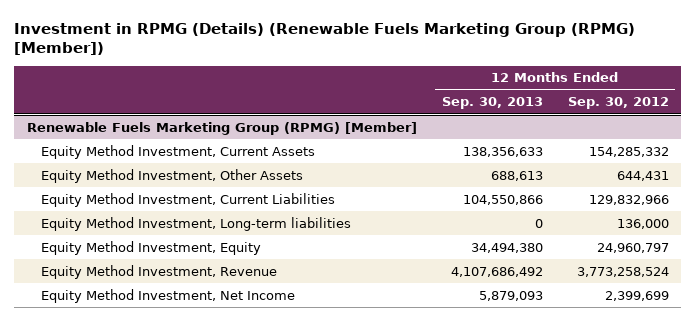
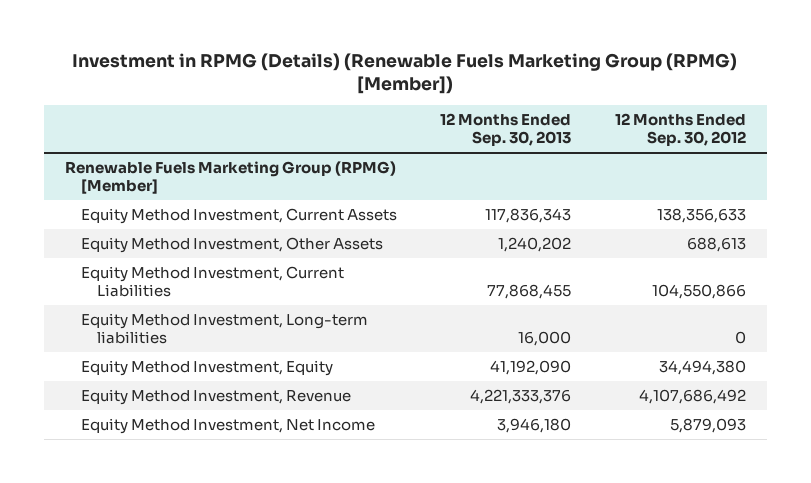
[462,146,543,157] 138,356,633 -> [485,207,572,223] 117,836,343
[588,146,669,157] 154,285,332 -> [656,207,746,223] 138,356,633
[490,170,543,181] 688,613 -> [498,236,572,252] 1,240,202
[616,170,669,181] 644,431 -> [686,236,746,252] 688,613
[462,194,543,205] 104,550,866 -> [487,284,572,300] 77,868,455
[588,194,669,205] 129,832,966 -> [651,284,746,300] 104,550,866
[534,218,543,228] 0 -> [518,331,572,347] 16,000
[616,218,669,229] 136,000 -> [734,331,746,345] 0
[470,242,543,253] 34,494,380 -> [490,359,572,375] 41,192,090
[596,242,669,253] 24,960,797 -> [658,359,746,375] 34,494,380
[450,266,543,277] 4,107,686,492 -> [470,388,572,404] 4,221,333,376
[576,266,669,277] 3,773,258,524 -> [638,388,746,404] 4,107,686,492
[478,290,543,301] 5,879,093 -> [497,417,572,433] 3,946,180
[604,290,669,301] 2,399,699 -> [669,417,746,433] 5,879,093

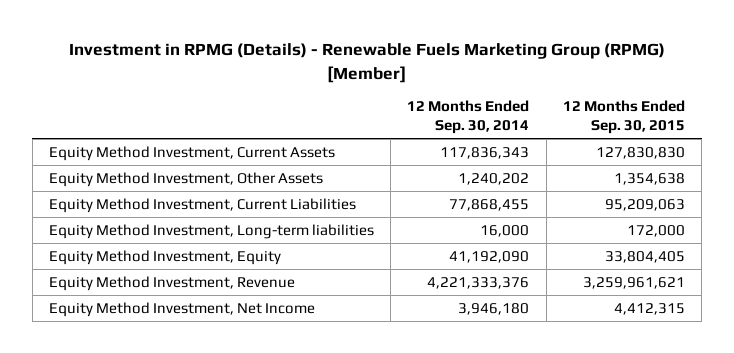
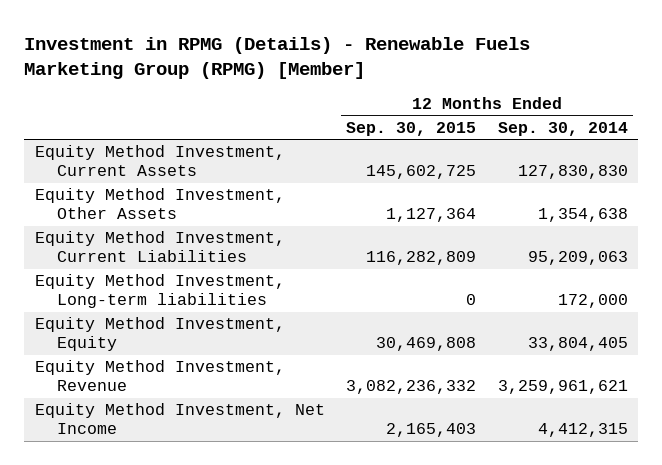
[440,146,530,159] 117,836,343 -> [517,165,628,180] 127,830,830
[595,146,685,159] 127,830,830 -> [366,165,477,180] 145,602,725
[458,172,530,185] 1,240,202 -> [537,208,628,223] 1,354,638
[613,172,685,185] 1,354,638 -> [386,208,477,223] 1,127,364
[449,198,530,211] 77,868,455 -> [527,251,628,266] 95,209,063
[604,198,685,211] 95,209,063 -> [366,251,477,266] 116,282,809
[480,224,530,237] 16,000 -> [557,294,628,309] 172,000
[626,224,685,237] 172,000 -> [466,294,477,306] 0
[449,250,530,263] 41,192,090 -> [527,337,628,352] 33,804,405
[604,250,685,263] 33,804,405 -> [376,337,477,352] 30,469,808
[427,276,530,289] 4,221,333,376 -> [497,380,628,395] 3,259,961,621
[582,276,685,289] 3,259,961,621 -> [346,380,477,395] 3,082,236,332
[458,302,530,315] 3,946,180 -> [537,423,628,438] 4,412,315
[613,302,685,315] 4,412,315 -> [386,423,477,438] 2,165,403

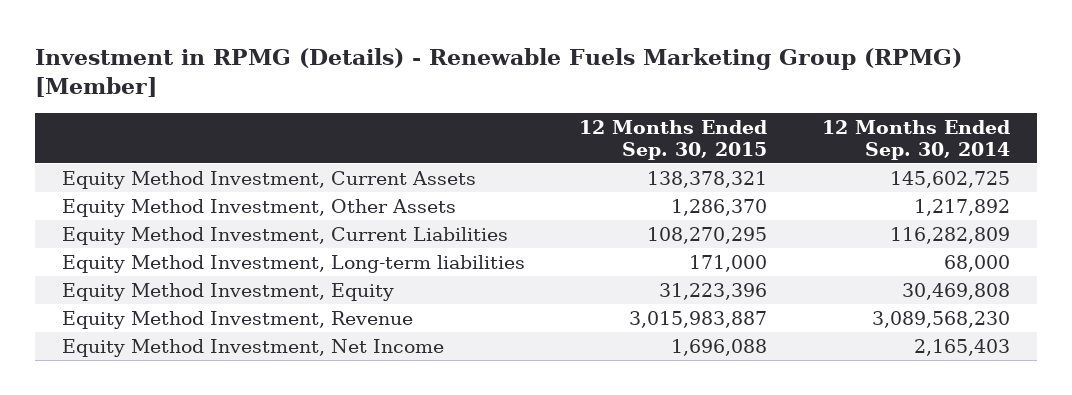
[366,165,477,180] 145,602,725 -> [647,170,768,188] 138,378,321
[517,165,628,180] 127,830,830 -> [889,170,1010,188] 145,602,725
[386,208,477,223] 1,127,364 -> [671,198,768,216] 1,286,370
[537,208,628,223] 1,354,638 -> [913,198,1010,216] 1,217,892
[366,251,477,266] 116,282,809 -> [647,226,768,244] 108,270,295
[527,251,628,266] 95,209,063 -> [889,226,1010,244] 116,282,809
[466,294,477,306] 0 -> [689,254,768,272] 171,000
[557,294,628,309] 172,000 -> [943,254,1010,272] 68,000
[376,337,477,352] 30,469,808 -> [659,282,768,300] 31,223,396
[527,337,628,352] 33,804,405 -> [901,282,1010,300] 30,469,808
[346,380,477,395] 3,082,236,332 -> [629,310,768,328] 3,015,983,887
[497,380,628,395] 3,259,961,621 -> [871,310,1010,328] 3,089,568,230
[386,423,477,438] 2,165,403 -> [671,338,768,356] 1,696,088
[537,423,628,438] 4,412,315 -> [913,338,1010,356] 2,165,403

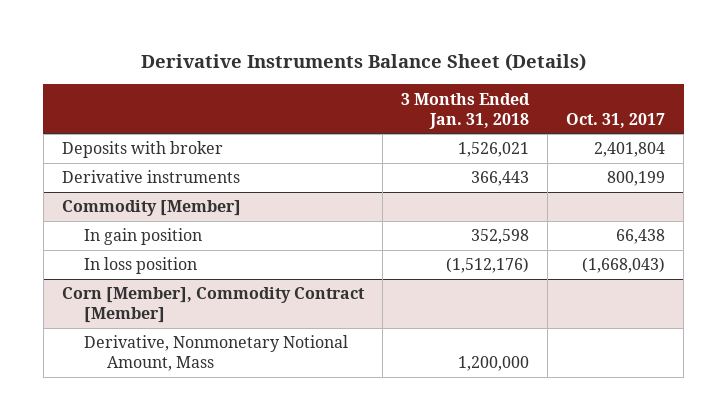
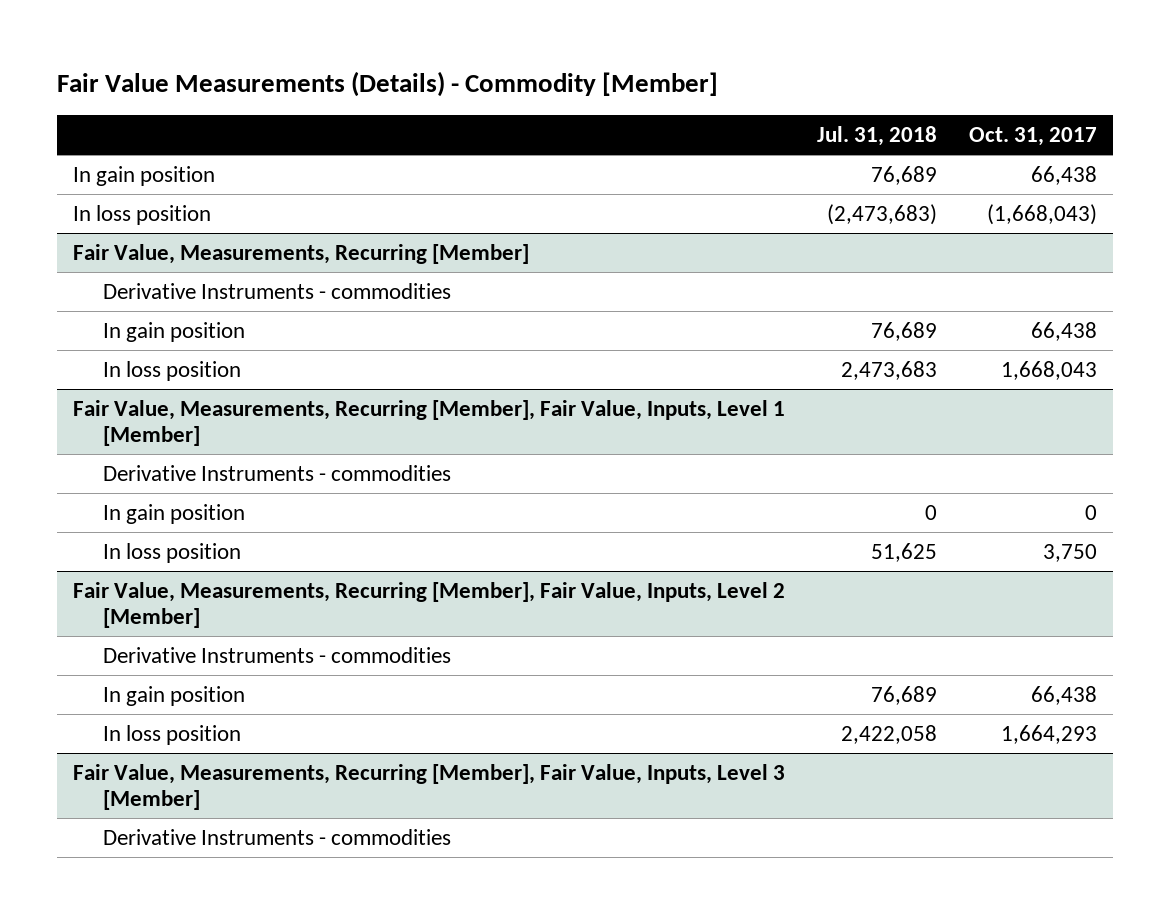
[140,53,586,72] Derivative Instruments Balance Sheet (Details) -> [56,71,718,98] Fair Value Measurements (Details) - Commodity [Member]
[401,92,531,129] 3 Months Ended Jan. 31, 2018 -> none
none -> [816,126,937,147] Jul. 31, 2018
[62,141,224,159] Deposits with broker -> none
[62,170,241,184] Derivative instruments -> none
[62,200,242,217] Commodity [Member] -> none
[62,287,366,324] Corn [Member], Commodity Contract [Member] -> none
[84,335,349,372] Derivative, Nonmonetary Notional Amount, Mass -> none
none -> [72,243,529,264] Fair Value, Measurements, Recurring [Member]
none -> [103,282,452,299] Derivative Instruments - commodities
none -> [103,321,246,342] In gain position
none -> [103,360,242,381] In loss position
none -> [72,399,785,447] Fair Value, Measurements, Recurring [Member], Fair Value, Inputs, Level 1 [Member]
none -> [103,464,452,481] Derivative Instruments - commodities
none -> [103,503,246,524] In gain position
none -> [103,542,242,563] In loss position
none -> [72,581,785,629] Fair Value, Measurements, Recurring [Member], Fair Value, Inputs, Level 2 [Member]
none -> [103,646,452,663] Derivative Instruments - commodities
none -> [103,685,246,706] In gain position
none -> [103,724,242,745] In loss position
none -> [72,763,785,811] Fair Value, Measurements, Recurring [Member], Fair Value, Inputs, Level 3 [Member]
none -> [103,828,452,845] Derivative Instruments - commodities

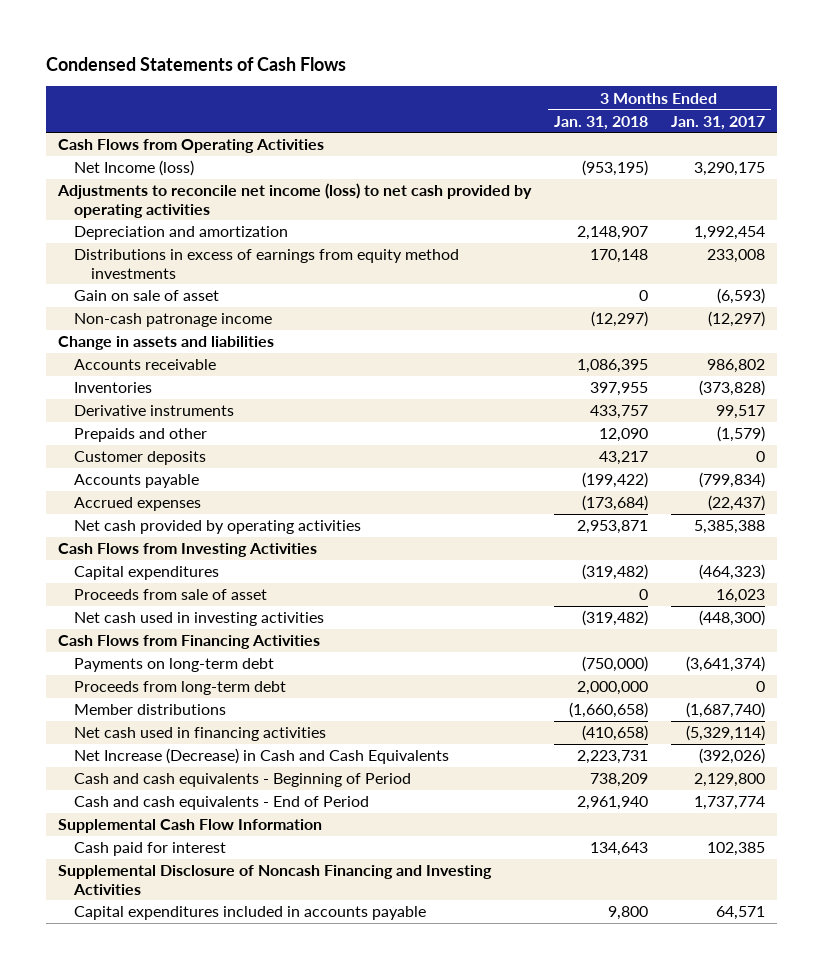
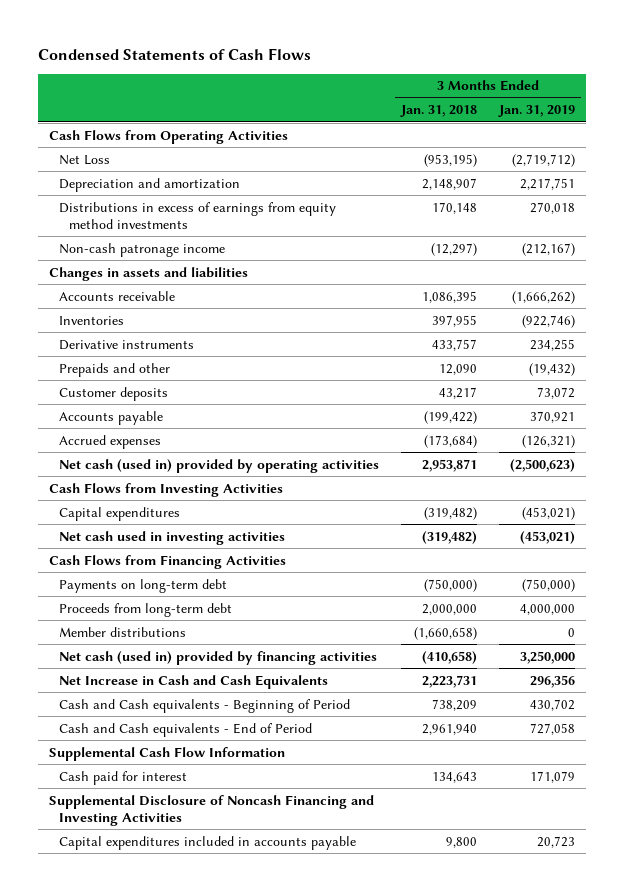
[670,115,765,130] Jan. 31, 2017 -> none
none -> [498,105,576,118] Jan. 31, 2019
[56,183,532,218] Adjustments to reconcile net income (loss) to net cash provided by operating activities -> none
[74,160,195,177] Net Income (loss) -> [58,154,110,165] Net Loss
[74,290,220,302] Gain on sale of asset -> none
[57,336,274,351] Change in assets and liabilities -> [49,266,249,281] Changes in assets and liabilities
[74,520,362,535] Net cash provided by operating activities -> [58,458,379,473] Net cash (used in) provided by operating activities
[74,589,268,601] Proceeds from sale of asset -> none
[74,727,327,742] Net cash used in financing activities -> [58,650,377,665] Net cash (used in) provided by financing activities
[74,748,450,765] Net Increase (Decrease) in Cash and Cash Equivalents -> [58,674,328,689] Net Increase in Cash and Cash Equivalents
[74,773,412,788] Cash and cash equivalents - Beginning of Period -> [58,698,350,713] Cash and Cash equivalents - Beginning of Period
[74,796,370,811] Cash and cash equivalents - End of Period -> [58,722,312,737] Cash and Cash equivalents - End of Period

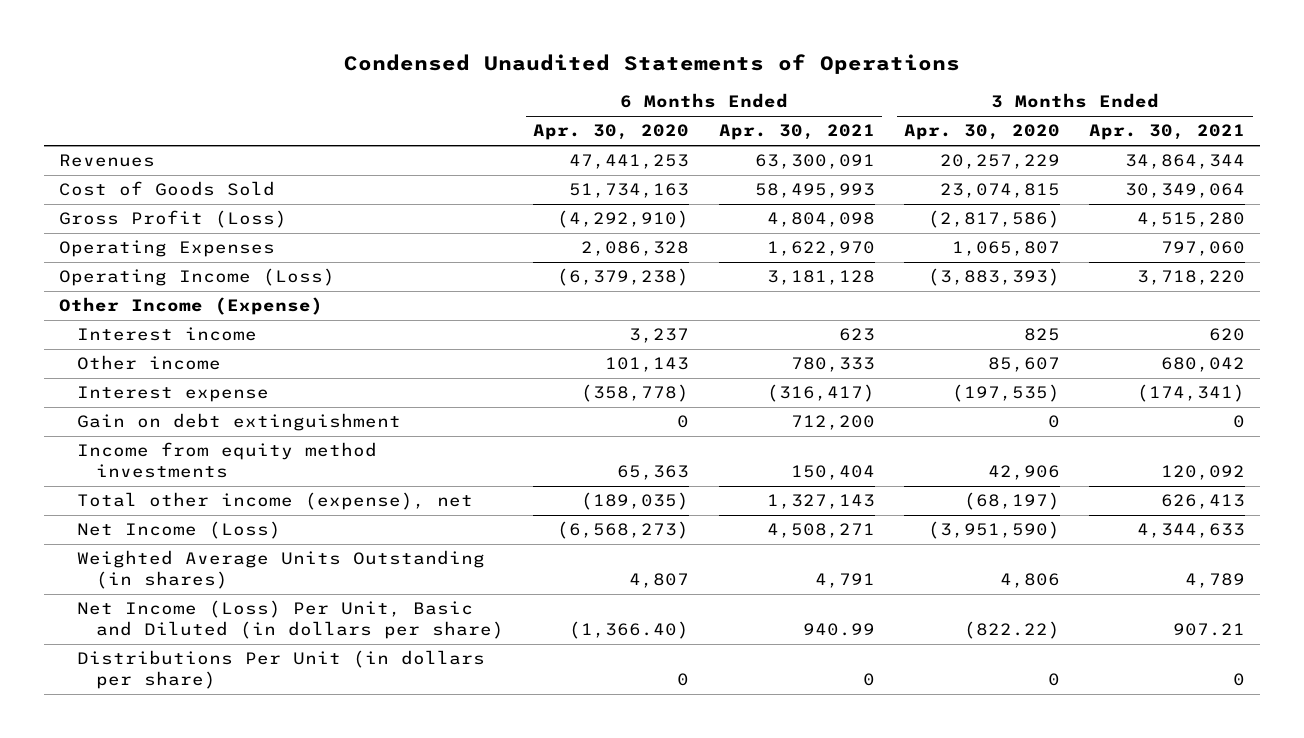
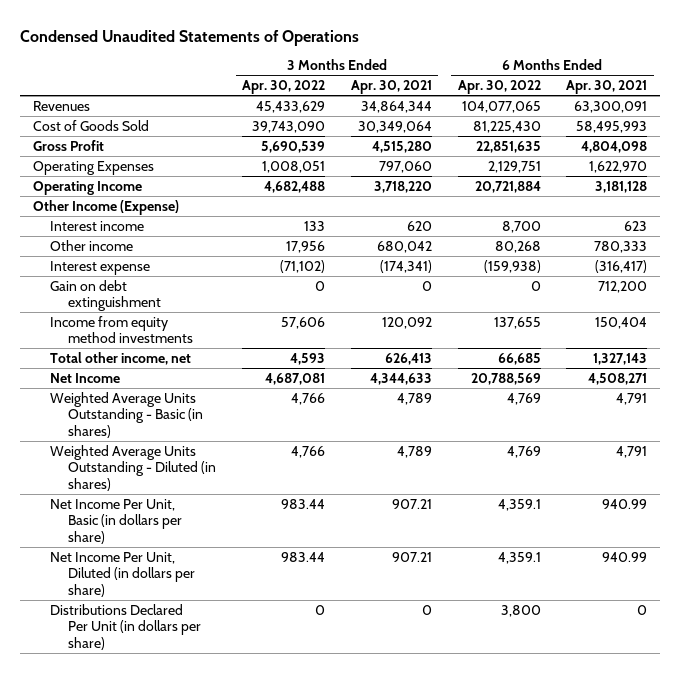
[533,124,690,141] Apr. 30, 2020 -> none
[904,124,1061,141] Apr. 30, 2020 -> none
none -> [242,80,326,95] Apr. 30, 2022
none -> [457,80,541,95] Apr. 30, 2022
[58,210,287,229] Gross Profit (Loss) -> [32,139,104,151] Gross Profit
[58,268,335,287] Operating Income (Loss) -> [32,180,142,195] Operating Income
[77,492,474,511] Total other income (expense), net -> [50,351,192,365] Total other income, net
[77,521,282,540] Net Income (Loss) -> [50,372,121,383] Net Income
[77,550,486,590] Weighted Average Units Outstanding (in shares) -> [50,391,204,438] Weighted Average Units Outstanding - Basic (in shares)
none -> [50,444,217,491] Weighted Average Units Outstanding - Diluted (in shares)
[77,600,504,640] Net Income (Loss) Per Unit, Basic and Diluted (in dollars per share) -> [50,498,183,544] Net Income Per Unit, Basic (in dollars per share)
none -> [50,551,196,597] Net Income Per Unit, Diluted (in dollars per share)
[77,650,486,690] Distributions Per Unit (in dollars per share) -> [50,603,202,650] Distributions Declared Per Unit (in dollars per share)

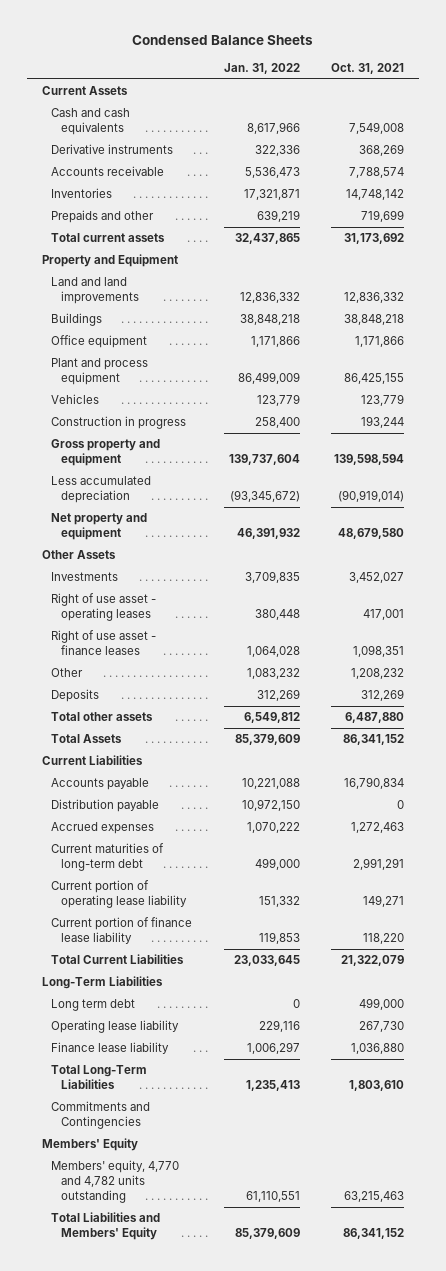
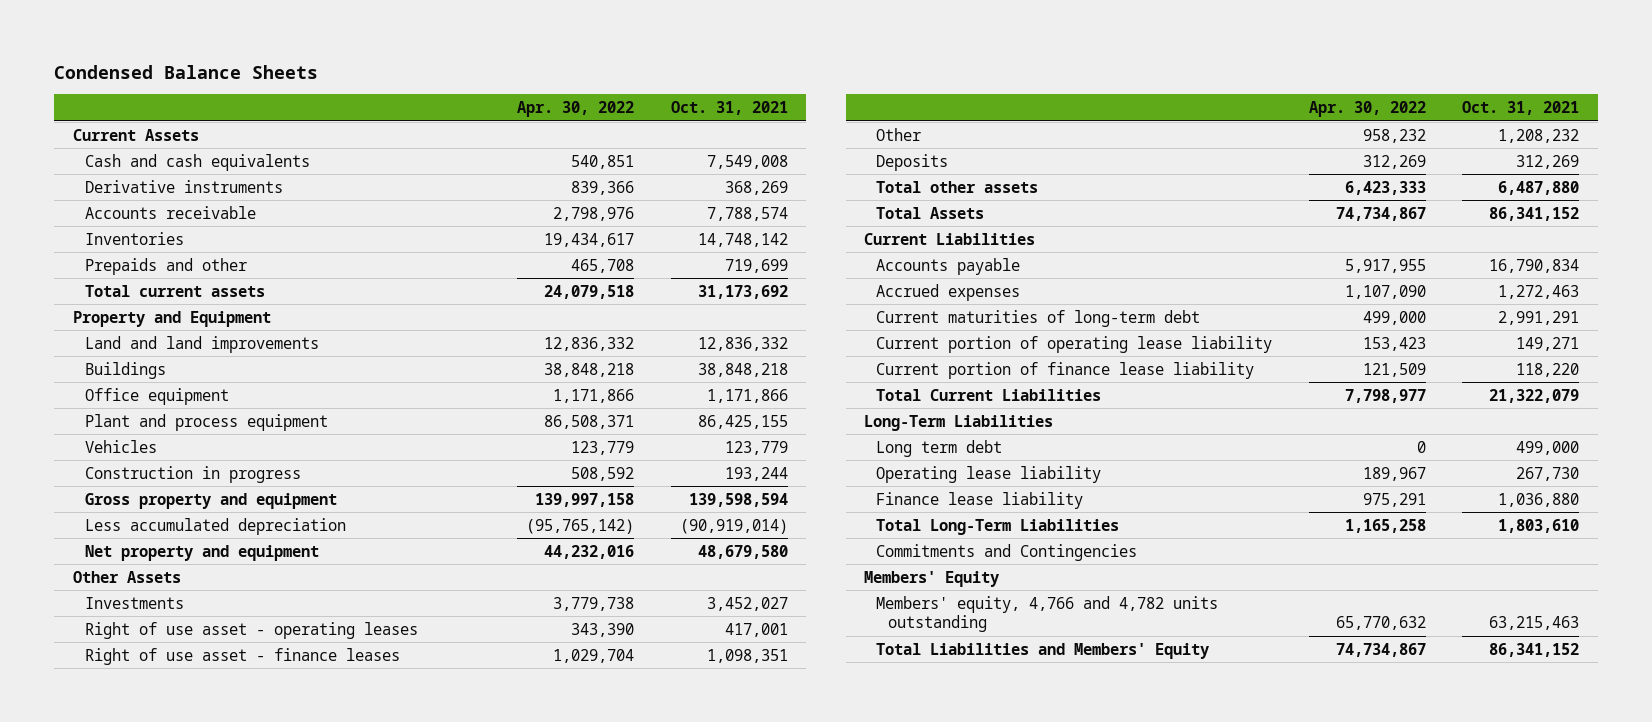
[223,62,300,74] Jan. 31, 2022 -> none
none -> [517,101,635,118] Apr. 30, 2022
[51,799,160,813] Distribution payable -> none
[51,1160,180,1204] Members' equity, 4,770 and 4,782 units outstanding -> [876,595,1219,632] Members' equity, 4,766 and 4,782 units outstanding

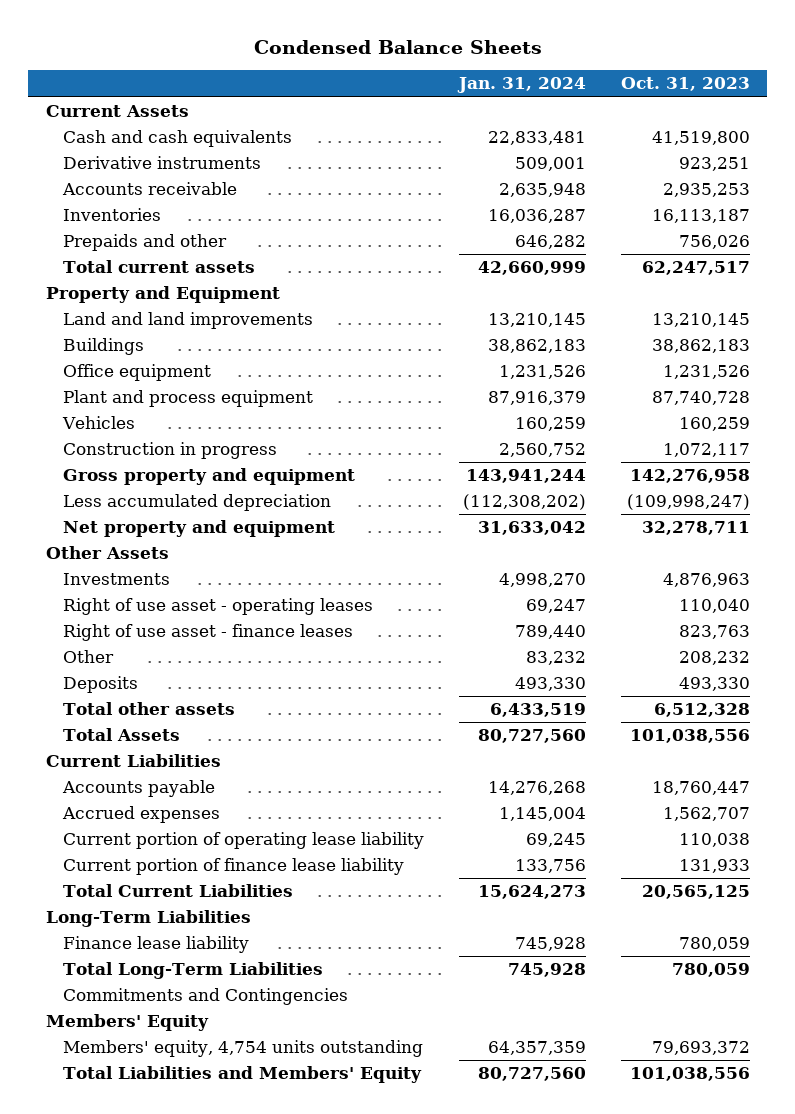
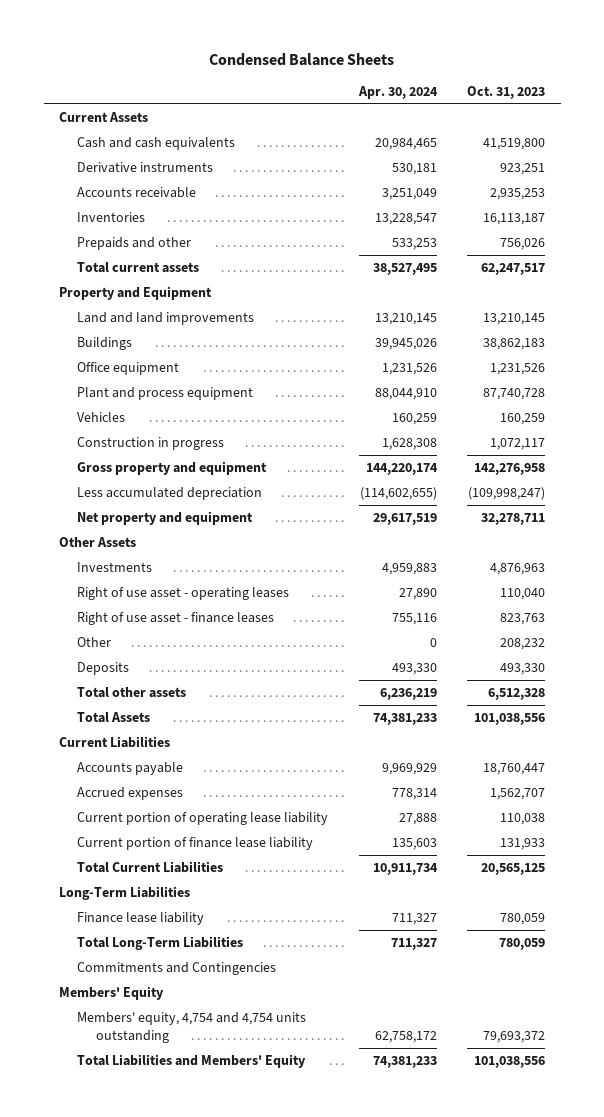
[457,77,587,94] Jan. 31, 2024 -> none
none -> [357,86,438,100] Apr. 30, 2024
[63,1040,424,1058] Members' equity, 4,754 units outstanding -> [77,1012,307,1043] Members' equity, 4,754 and 4,754 units outstanding

